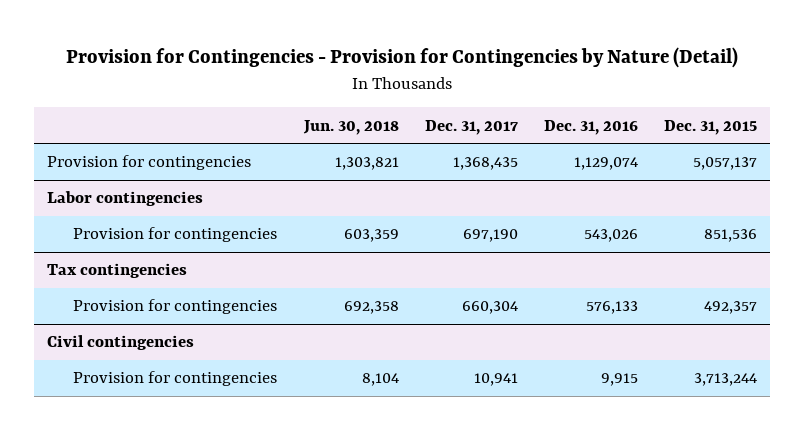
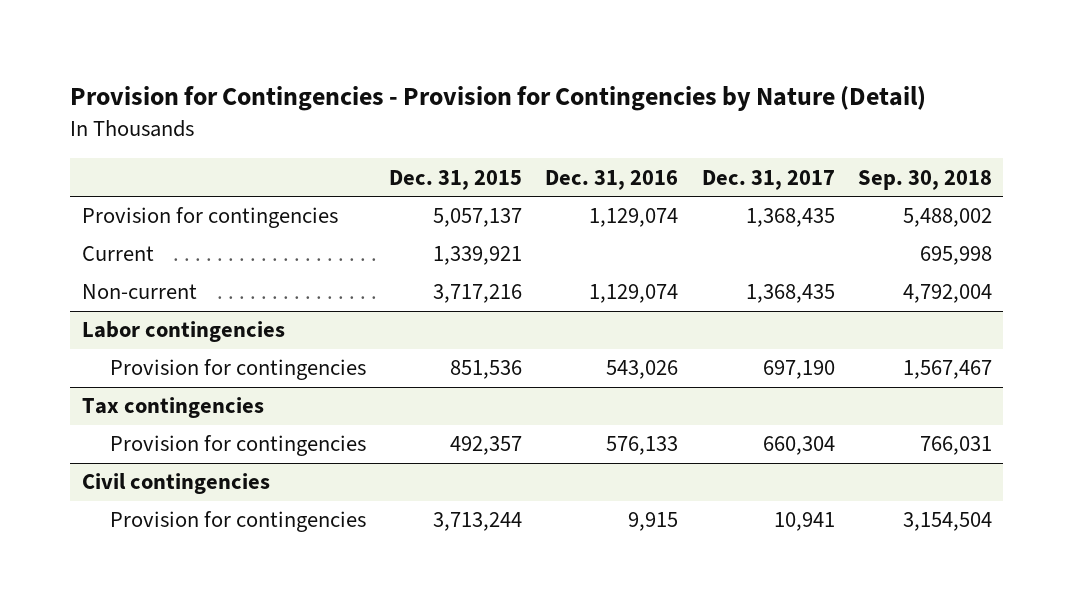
[302,119,399,135] Jun. 30, 2018 -> none
none -> [857,169,992,190] Sep. 30, 2018
none -> [81,246,154,262] Current
none -> [81,284,197,300] Non-current

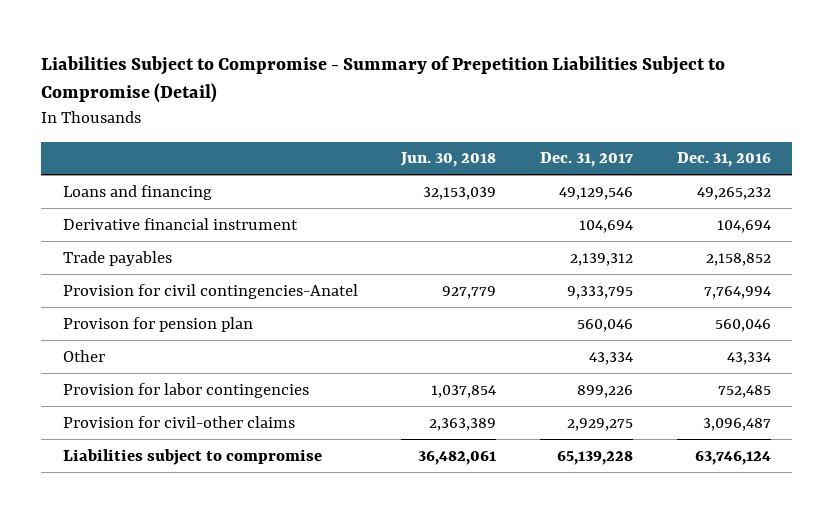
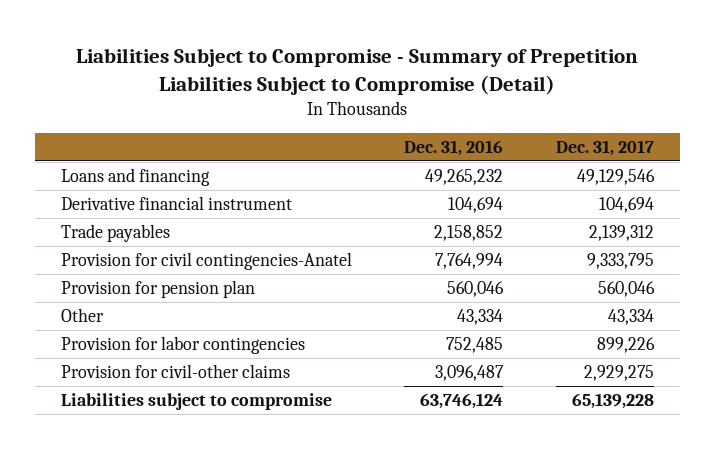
[400,152,497,168] Jun. 30, 2018 -> none
[62,316,253,332] Provison for pension plan -> [61,279,256,298] Provision for pension plan

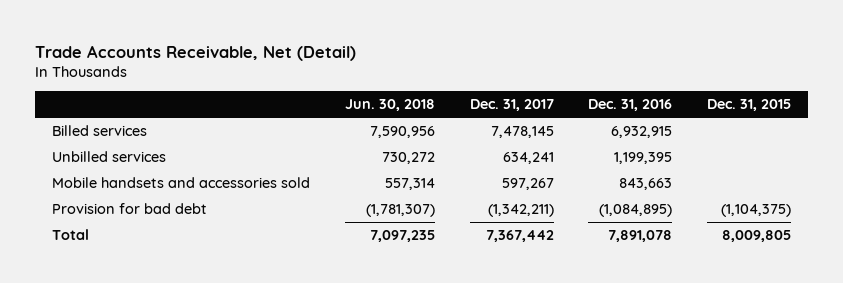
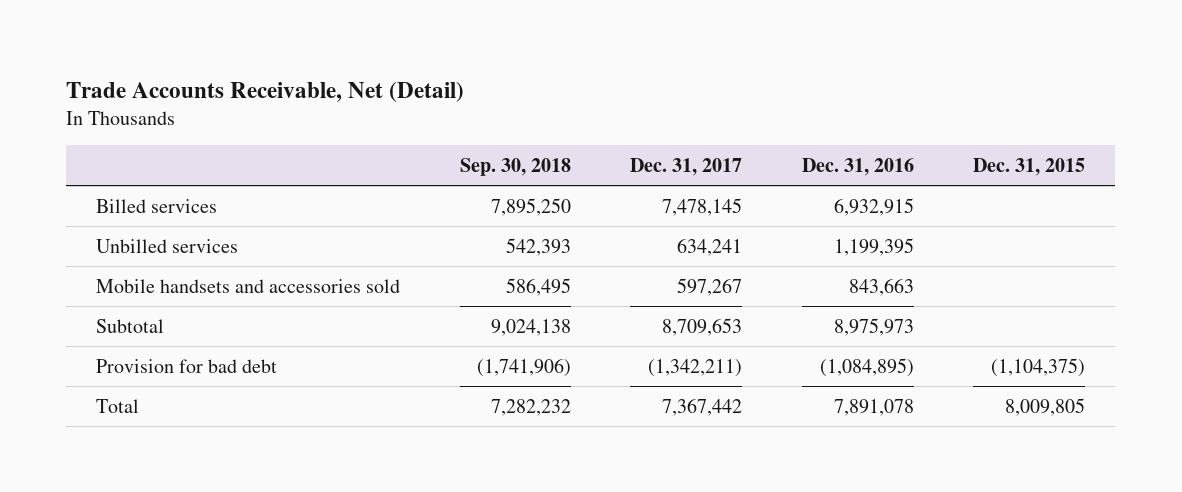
[345,99,436,112] Jun. 30, 2018 -> none
none -> [459,157,571,176] Sep. 30, 2018
none -> [96,318,165,333] Subtotal

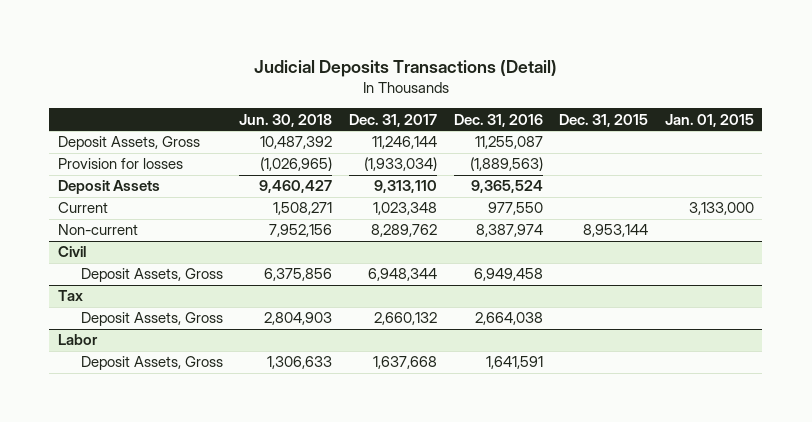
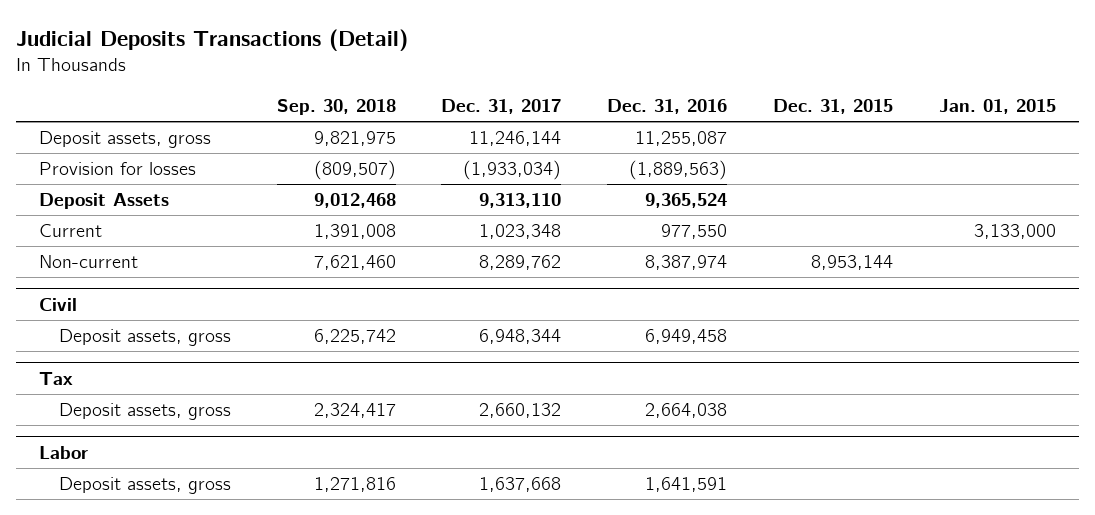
[239,113,333,127] Jun. 30, 2018 -> none
none -> [276,99,396,116] Sep. 30, 2018
[57,136,200,151] Deposit Assets, Gross -> [39,131,212,149] Deposit assets, gross
[80,268,223,283] Deposit Assets, Gross -> [58,329,231,347] Deposit assets, gross
[80,312,223,327] Deposit Assets, Gross -> [58,403,231,421] Deposit assets, gross
[80,356,223,371] Deposit Assets, Gross -> [58,477,231,495] Deposit assets, gross

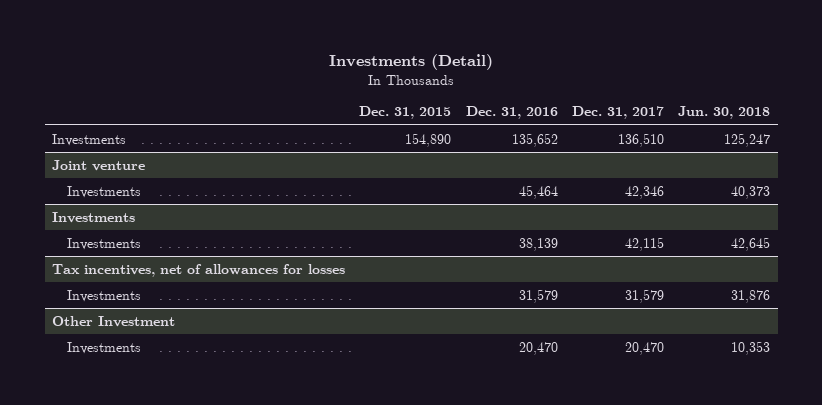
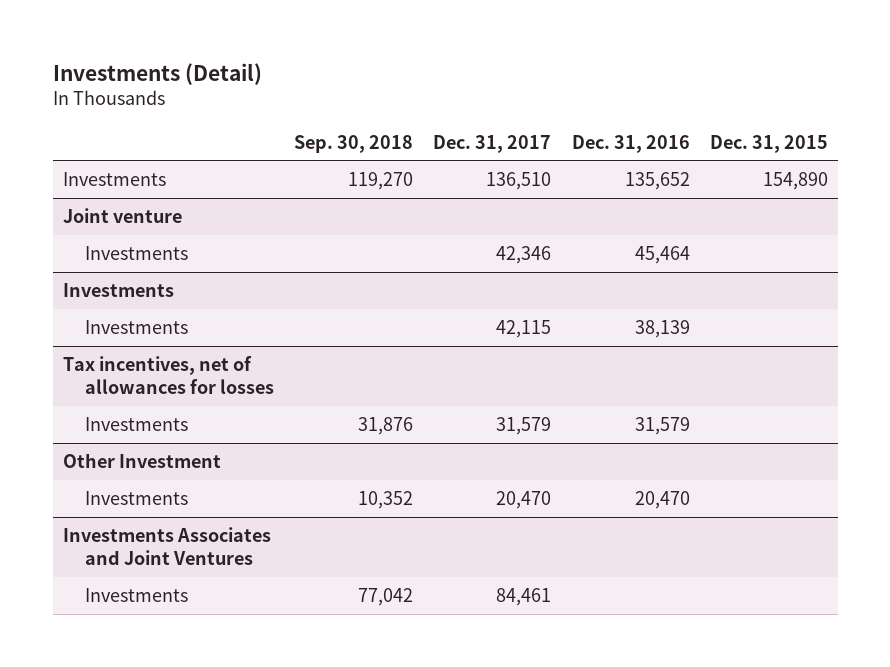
[678,106,771,120] Jun. 30, 2018 -> none
none -> [294,134,414,153] Sep. 30, 2018
none -> [62,527,271,566] Investments Associates and Joint Ventures
none -> [84,588,188,603] Investments

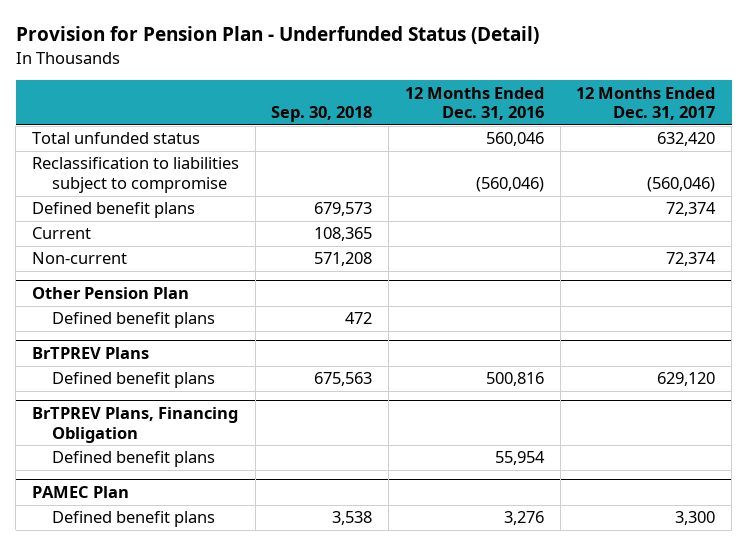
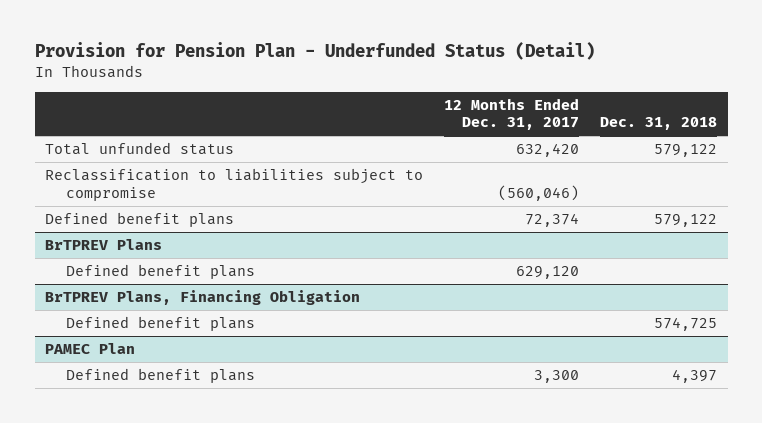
[271,106,373,123] Sep. 30, 2018 -> none
[404,86,544,121] 12 Months Ended Dec. 31, 2016 -> none
none -> [600,117,718,131] Dec. 31, 2018
[32,227,92,240] Current -> none
[32,252,128,265] Non-current -> none
[32,287,190,300] Other Pension Plan -> none
[52,312,216,329] Defined benefit plans -> none

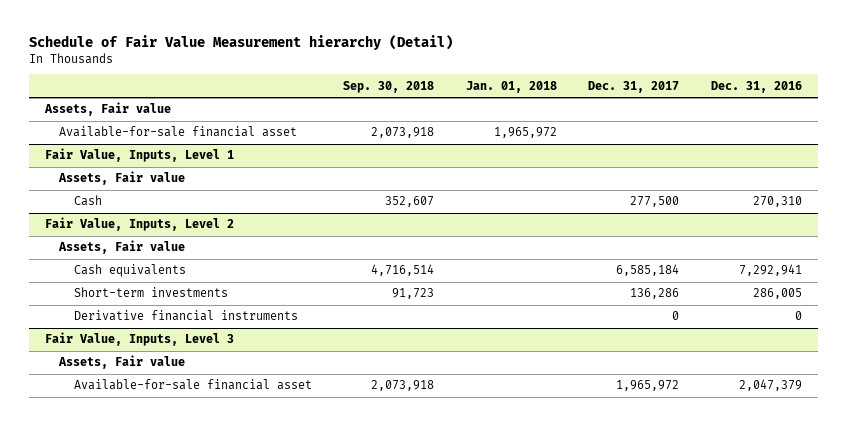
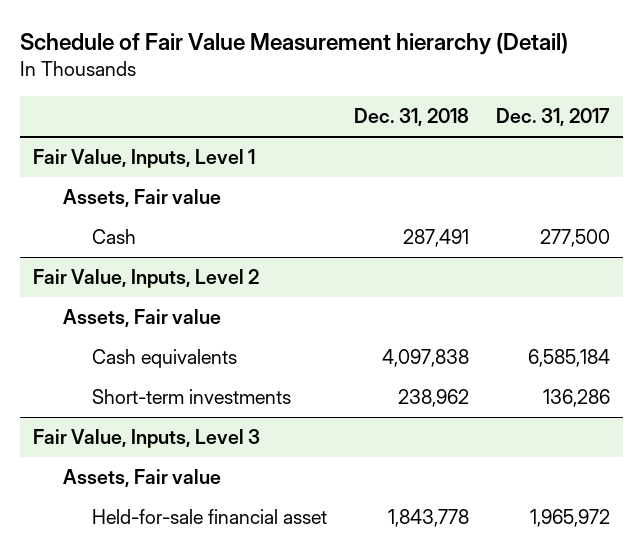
[343,80,435,93] Sep. 30, 2018 -> none
[465,80,557,93] Jan. 01, 2018 -> none
[710,80,802,93] Dec. 31, 2016 -> none
none -> [354,108,470,127] Dec. 31, 2018
[43,102,171,117] Assets, Fair value -> none
[59,126,298,138] Available-for-sale financial asset -> none
[73,310,298,322] Derivative financial instruments -> none
[73,379,312,391] Available-for-sale financial asset -> [92,509,328,525] Held-for-sale financial asset

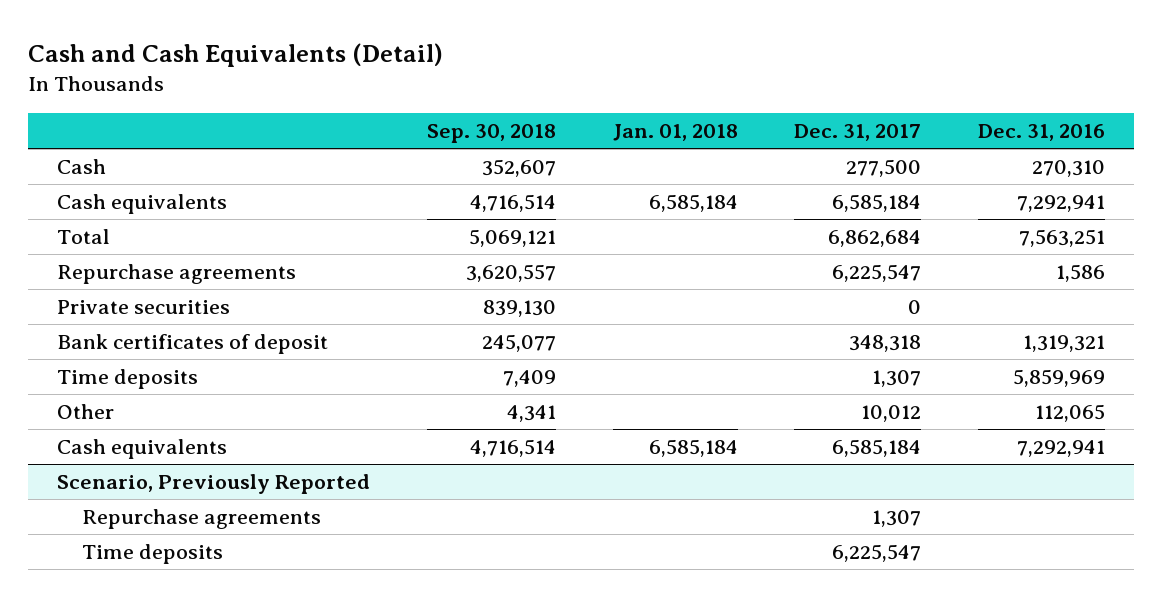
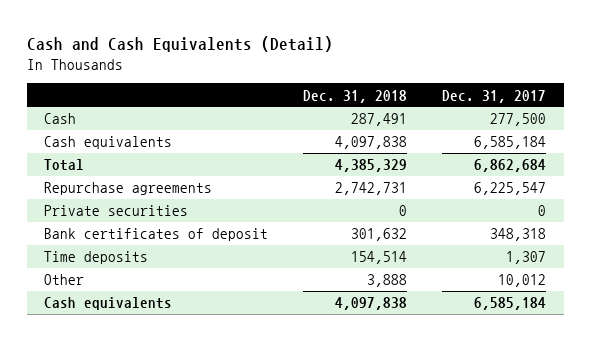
[426,123,556,143] Sep. 30, 2018 -> none
[612,123,738,141] Jan. 01, 2018 -> none
[978,123,1106,141] Dec. 31, 2016 -> none
none -> [303,89,408,103] Dec. 31, 2018
[56,474,370,495] Scenario, Previously Reported -> none
[82,509,322,530] Repurchase agreements -> none
[82,544,224,565] Time deposits -> none

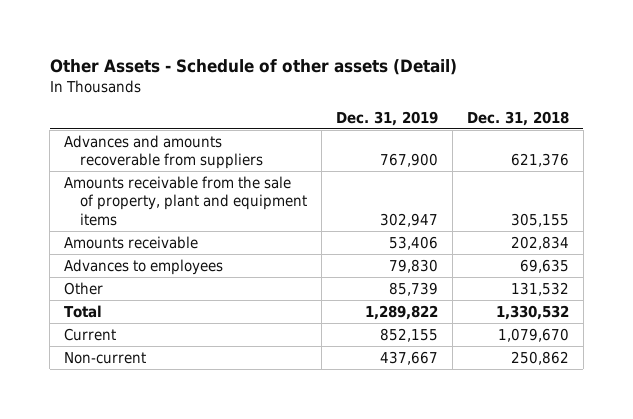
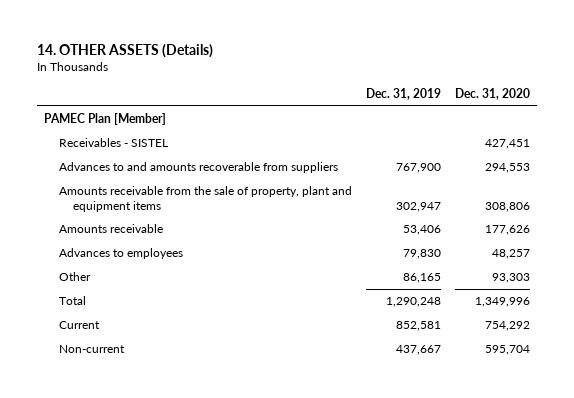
[49,59,457,76] Other Assets - Schedule of other assets (Detail) -> [37,44,214,59] 14. OTHER ASSETS (Details)
[466,110,569,126] Dec. 31, 2018 -> none
none -> [454,88,530,101] Dec. 31, 2020
none -> [44,112,167,125] PAMEC Plan [Member]
none -> [58,137,168,147] Receivables - SISTEL
[63,134,264,170] Advances and amounts recoverable from suppliers -> [58,161,338,173] Advances to and amounts recoverable from suppliers
[389,281,439,296] 85,739 -> [402,272,441,283] 86,165
[365,304,439,320] 1,289,822 -> [385,296,441,307] 1,290,248
[380,327,439,342] 852,155 -> [395,320,441,331] 852,581

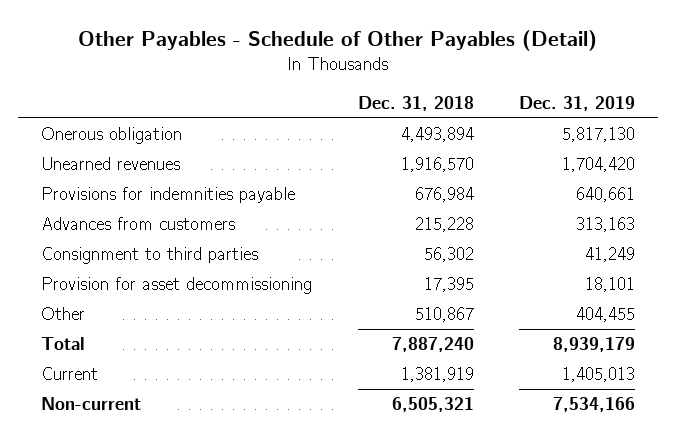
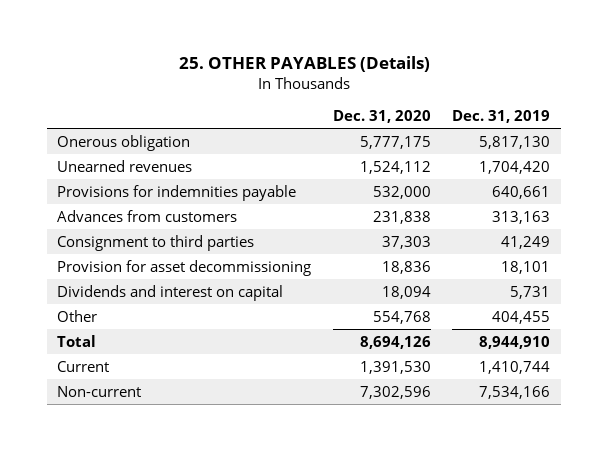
[78,30,598,52] Other Payables - Schedule of Other Payables (Detail) -> [178,56,430,73] 25. OTHER PAYABLES (Details)
[357,96,474,112] Dec. 31, 2018 -> none
none -> [332,109,431,123] Dec. 31, 2020
none -> [57,284,284,301] Dividends and interest on capital
[553,337,636,353] 8,939,179 -> [479,335,551,349] 8,944,910
[562,367,636,383] 1,405,013 -> [479,360,551,374] 1,410,744

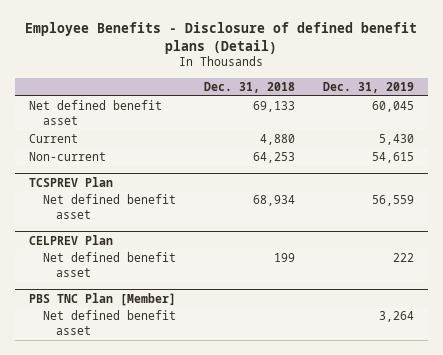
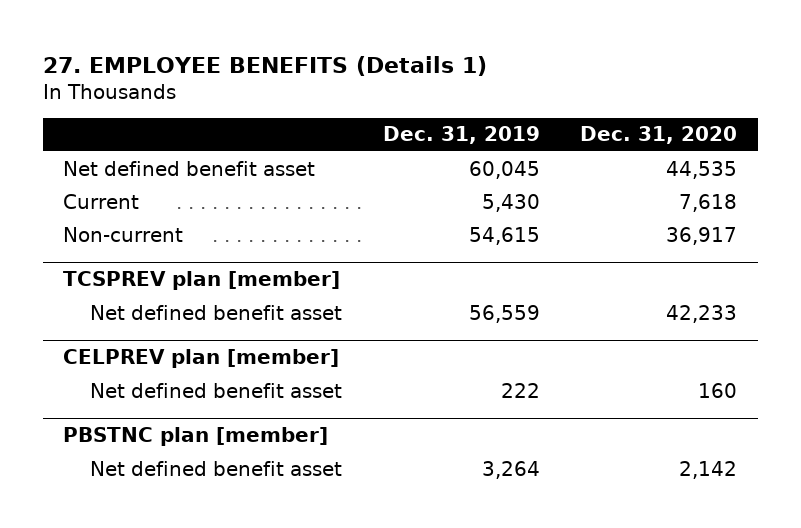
[25,21,418,54] Employee Benefits - Disclosure of defined benefit plans (Detail) -> [42,55,487,76] 27. EMPLOYEE BENEFITS (Details 1)
[203,81,295,93] Dec. 31, 2018 -> none
none -> [580,126,738,145] Dec. 31, 2020
[28,176,113,187] TCSPREV Plan -> [63,271,341,291] TCSPREV plan [member]
[28,234,113,245] CELPREV Plan -> [63,349,340,369] CELPREV plan [member]
[28,292,176,306] PBS TNC Plan [Member] -> [63,427,329,447] PBSTNC plan [member]

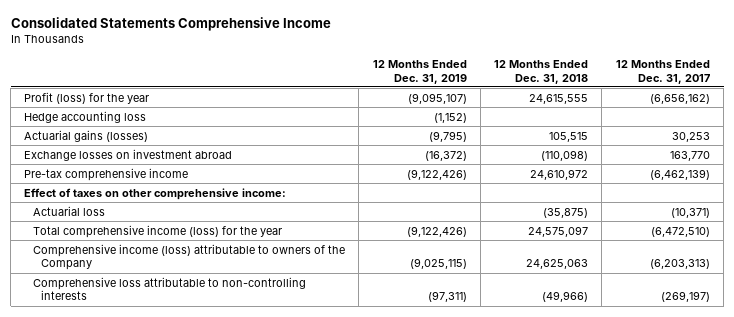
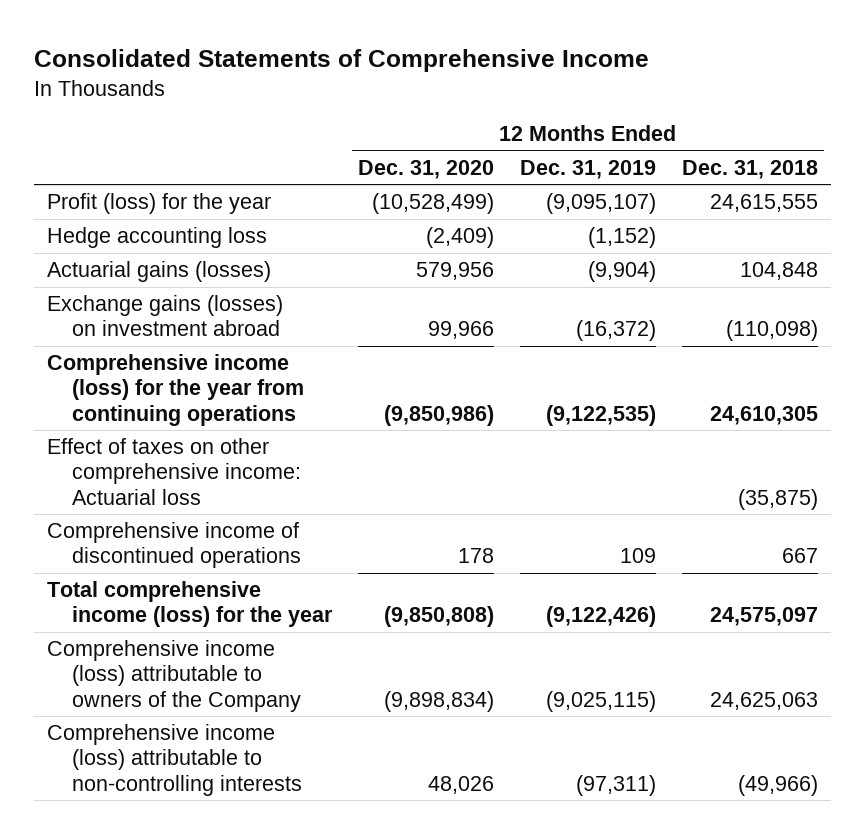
[10,16,331,31] Consolidated Statements Comprehensive Income -> [34,49,650,73] Consolidated Statements of Comprehensive Income
[615,59,710,84] 12 Months Ended Dec. 31, 2017 -> none
none -> [358,159,495,179] Dec. 31, 2020
[24,167,189,181] Pre-tax comprehensive income -> none
[24,187,287,200] Effect of taxes on other comprehensive income: -> none
[428,130,467,142] (9,795) -> [588,261,657,283] (9,904)
[549,131,589,142] 105,515 -> [740,262,819,281] 104,848
[24,148,233,161] Exchange losses on investment abroad -> [47,295,284,337] Exchange gains (losses) on investment abroad
none -> [47,354,305,426] Comprehensive income (loss) for the year from continuing operations
[32,205,105,216] Actuarial loss -> [47,438,302,505] Effect of taxes on other comprehensive income: Actuarial loss
none -> [47,522,302,569] Comprehensive income of discontinued operations
[32,276,306,301] Comprehensive loss attributable to non-controlling interests -> [47,724,303,796] Comprehensive income (loss) attributable to non-controlling interests

